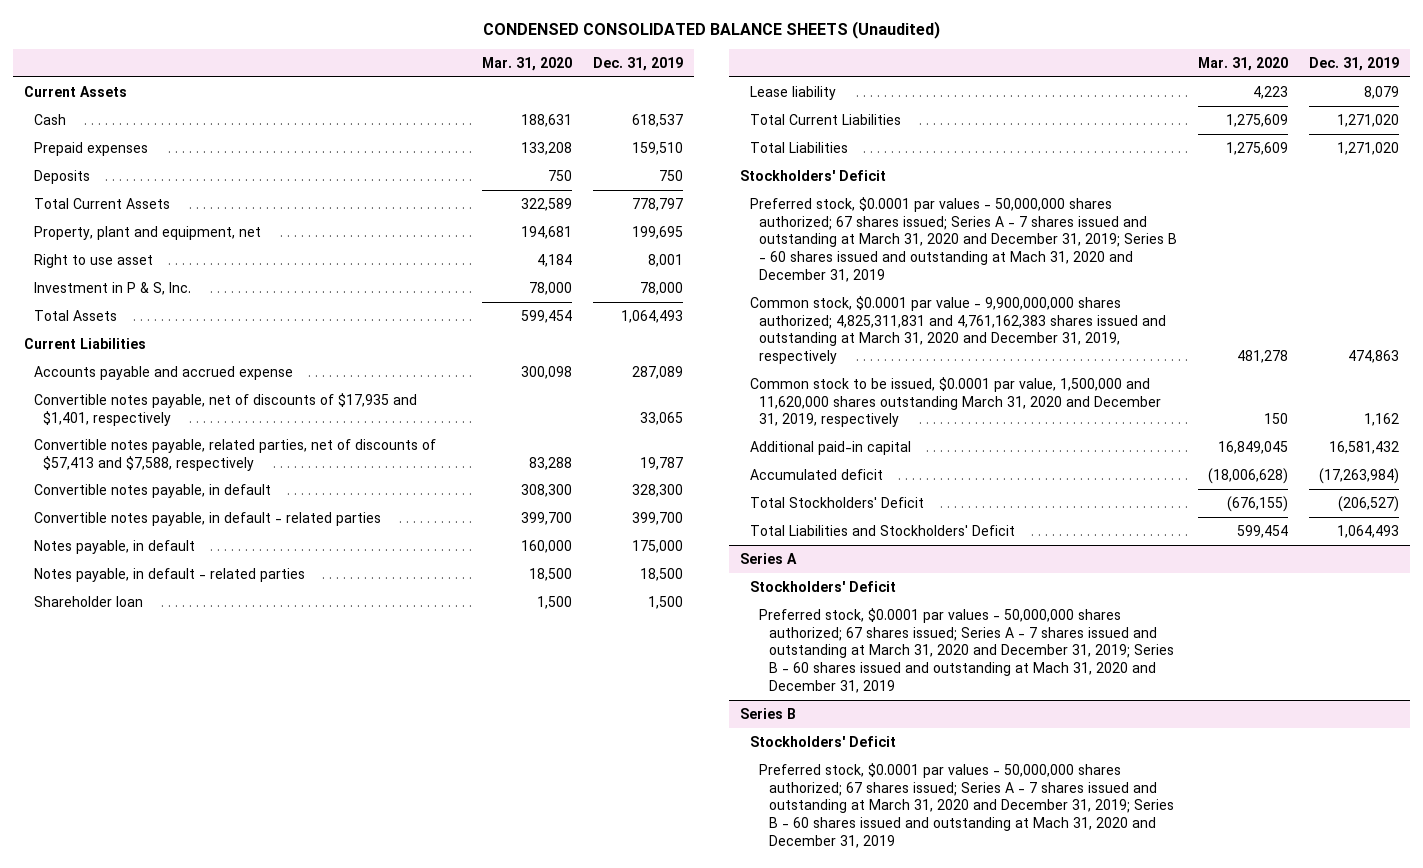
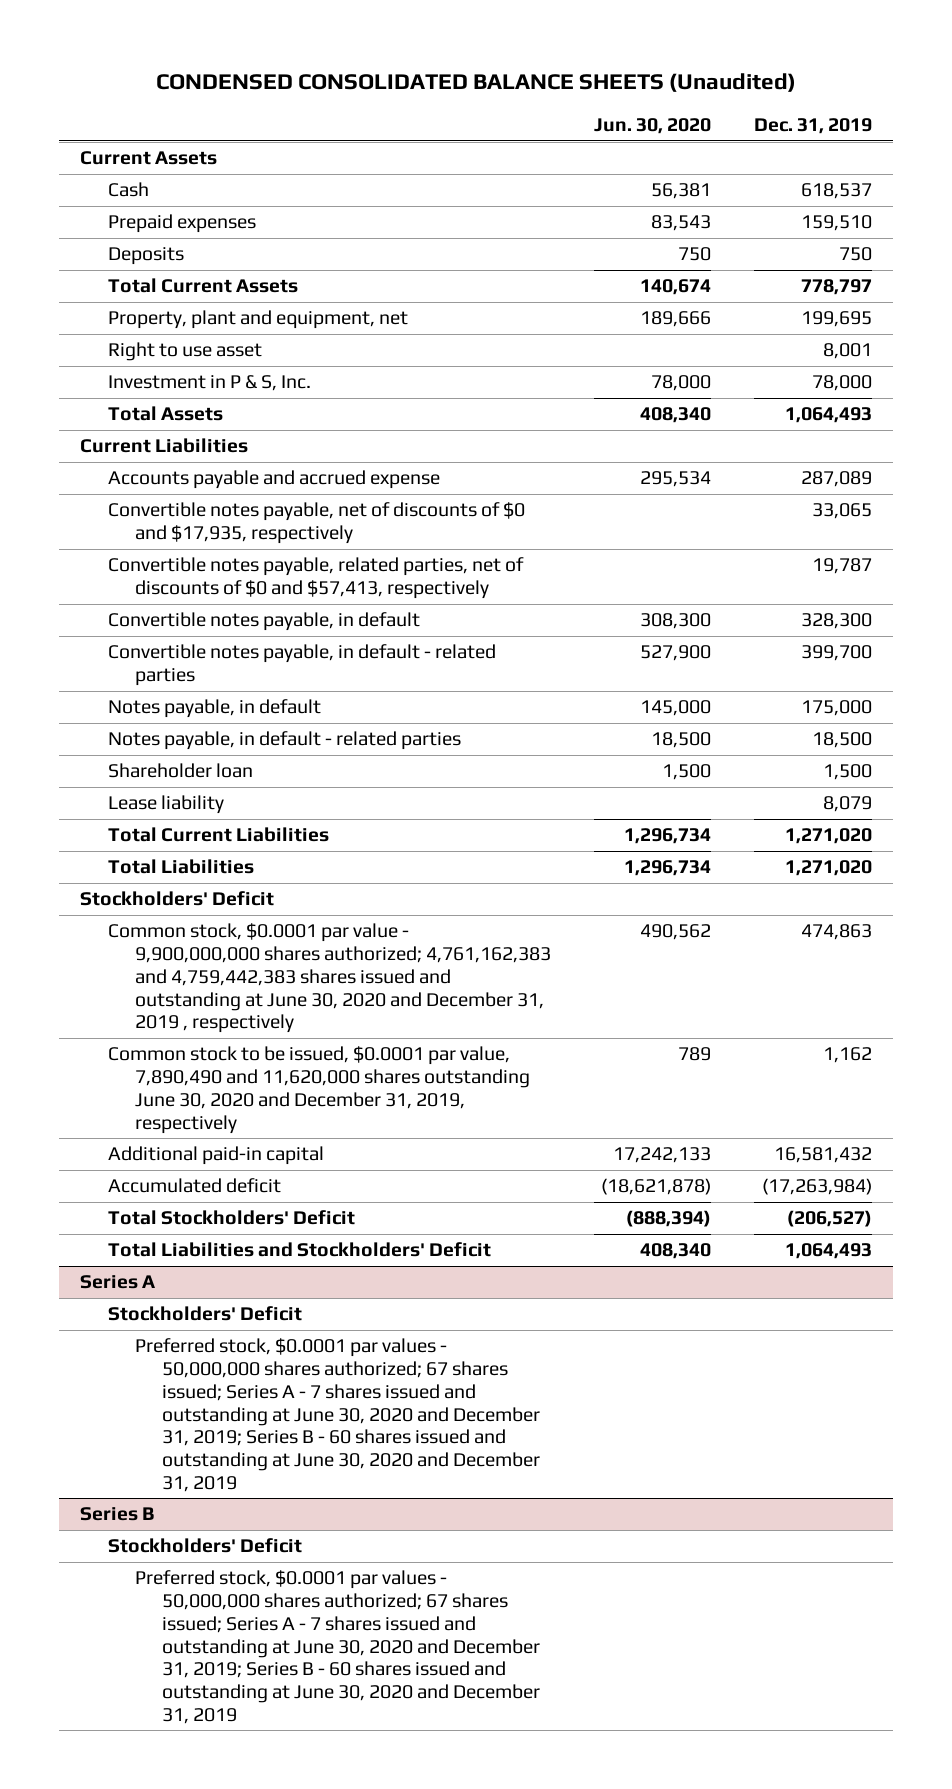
[482,56,573,71] Mar. 31, 2020 -> none
none -> [593,118,711,135] Jun. 30, 2020
[33,392,417,426] Convertible notes payable, net of discounts of $17,935 and $1,401, respectively -> [107,502,525,545] Convertible notes payable, net of discounts of $0 and $17,935, respectively
[33,438,436,471] Convertible notes payable, related parties, net of discounts of $57,413 and $7,588, respectively -> [107,557,524,600] Convertible notes payable, related parties, net of discounts of $0 and $57,413, respectively
[749,196,1178,282] Preferred stock, $0.0001 par values - 50,000,000 shares authorized; 67 shares issued; Series A - 7 shares issued and outstanding at March 31, 2020 and December 31, 2019; Series B - 60 shares issued and outstanding at Mach 31, 2020 and December 31, 2019 -> none
[749,295,1167,365] Common stock, $0.0001 par value - 9,900,000,000 shares authorized; 4,825,311,831 and 4,761,162,383 shares issued and outstanding at March 31, 2020 and December 31, 2019, respectively -> [107,923,552,1034] Common stock, $0.0001 par value - 9,900,000,000 shares authorized; 4,761,162,383 and 4,759,442,383 shares issued and outstanding at June 30, 2020 and December 31, 2019 , respectively
[749,376,1162,428] Common stock to be issued, $0.0001 par value, 1,500,000 and 11,620,000 shares outstanding March 31, 2020 and December 31, 2019, respectively -> [107,1046,531,1134] Common stock to be issued, $0.0001 par value, 7,890,490 and 11,620,000 shares outstanding June 30, 2020 and December 31, 2019, respectively
[759,607,1175,693] Preferred stock, $0.0001 par values - 50,000,000 shares authorized; 67 shares issued; Series A - 7 shares issued and outstanding at March 31, 2020 and December 31, 2019; Series B - 60 shares issued and outstanding at Mach 31, 2020 and December 31, 2019 -> [135,1338,541,1492] Preferred stock, $0.0001 par values - 50,000,000 shares authorized; 67 shares issued; Series A - 7 shares issued and outstanding at June 30, 2020 and December 31, 2019; Series B - 60 shares issued and outstanding at June 30, 2020 and December 31, 2019
[759,762,1175,848] Preferred stock, $0.0001 par values - 50,000,000 shares authorized; 67 shares issued; Series A - 7 shares issued and outstanding at March 31, 2020 and December 31, 2019; Series B - 60 shares issued and outstanding at Mach 31, 2020 and December 31, 2019 -> [135,1570,541,1724] Preferred stock, $0.0001 par values - 50,000,000 shares authorized; 67 shares issued; Series A - 7 shares issued and outstanding at June 30, 2020 and December 31, 2019; Series B - 60 shares issued and outstanding at June 30, 2020 and December 31, 2019

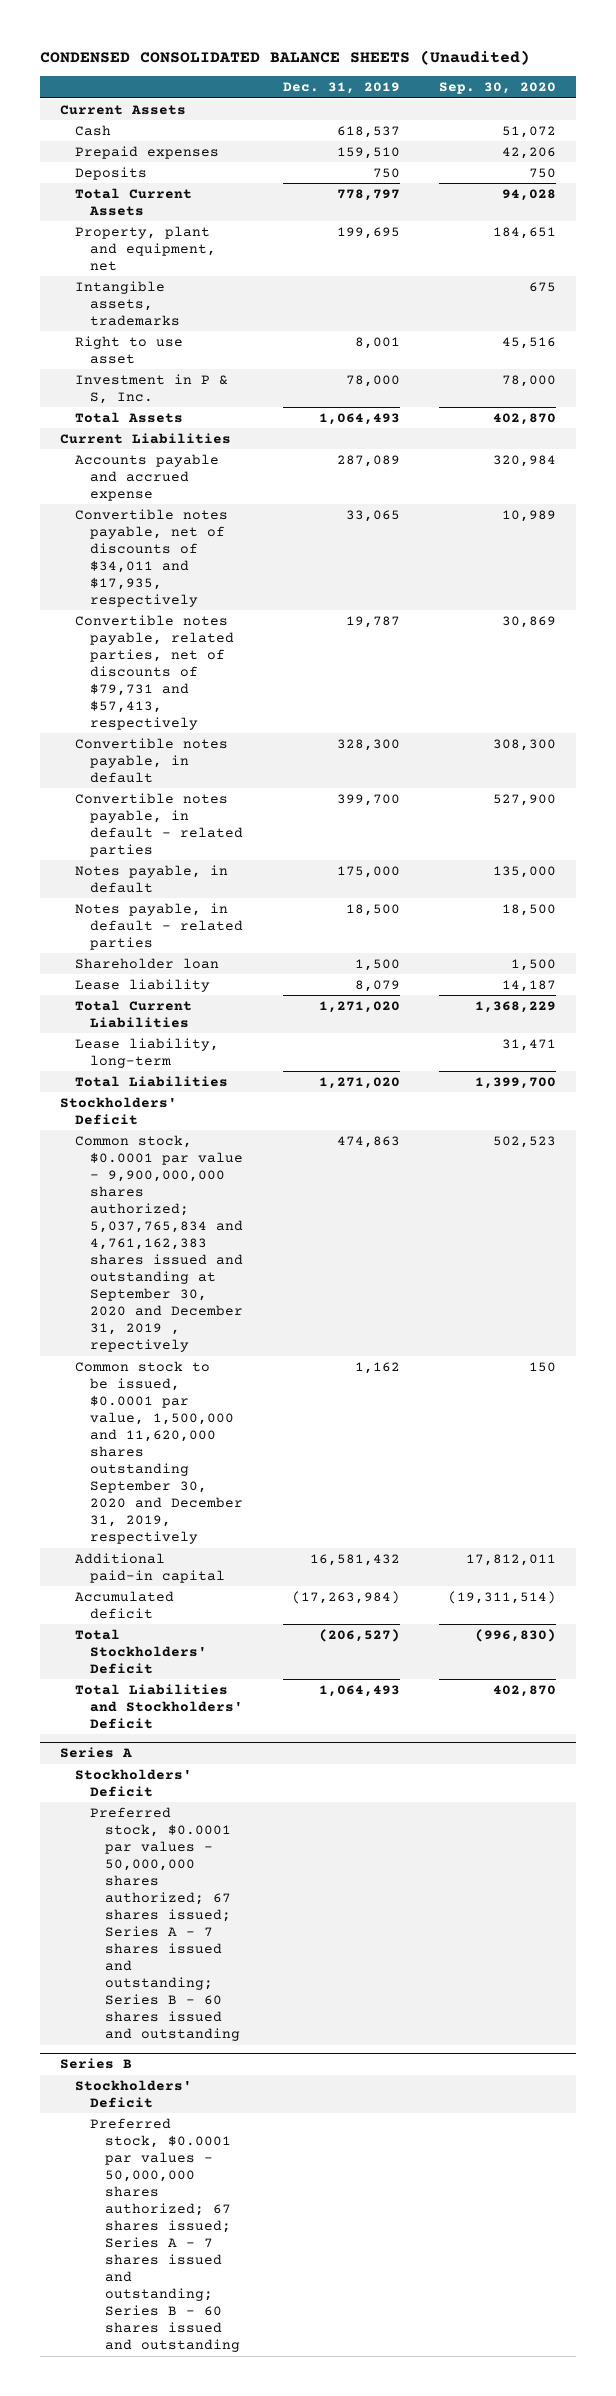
[593,118,711,135] Jun. 30, 2020 -> none
none -> [439,82,557,95] Sep. 30, 2020
none -> [74,280,180,326] Intangible assets, trademarks
[107,502,525,545] Convertible notes payable, net of discounts of $0 and $17,935, respectively -> [74,508,228,607] Convertible notes payable, net of discounts of $34,011 and $17,935, respectively
[107,557,524,600] Convertible notes payable, related parties, net of discounts of $0 and $57,413, respectively -> [74,614,234,730] Convertible notes payable, related parties, net of discounts of $79,731 and $57,413, respectively
none -> [74,1037,219,1068] Lease liability, long-term
[107,923,552,1034] Common stock, $0.0001 par value - 9,900,000,000 shares authorized; 4,761,162,383 and 4,759,442,383 shares issued and outstanding at June 30, 2020 and December 31, 2019 , respectively -> [74,1134,243,1353] Common stock, $0.0001 par value - 9,900,000,000 shares authorized; 5,037,765,834 and 4,761,162,383 shares issued and outstanding at September 30, 2020 and December 31, 2019 , repectively
[107,1046,531,1134] Common stock to be issued, $0.0001 par value, 7,890,490 and 11,620,000 shares outstanding June 30, 2020 and December 31, 2019, respectively -> [74,1360,243,1545] Common stock to be issued, $0.0001 par value, 1,500,000 and 11,620,000 shares outstanding September 30, 2020 and December 31, 2019, respectively
[135,1338,541,1492] Preferred stock, $0.0001 par values - 50,000,000 shares authorized; 67 shares issued; Series A - 7 shares issued and outstanding at June 30, 2020 and December 31, 2019; Series B - 60 shares issued and outstanding at June 30, 2020 and December 31, 2019 -> [89,1806,240,2042] Preferred stock, $0.0001 par values - 50,000,000 shares authorized; 67 shares issued; Series A - 7 shares issued and outstanding; Series B - 60 shares issued and outstanding
[135,1570,541,1724] Preferred stock, $0.0001 par values - 50,000,000 shares authorized; 67 shares issued; Series A - 7 shares issued and outstanding at June 30, 2020 and December 31, 2019; Series B - 60 shares issued and outstanding at June 30, 2020 and December 31, 2019 -> [89,2117,240,2353] Preferred stock, $0.0001 par values - 50,000,000 shares authorized; 67 shares issued; Series A - 7 shares issued and outstanding; Series B - 60 shares issued and outstanding

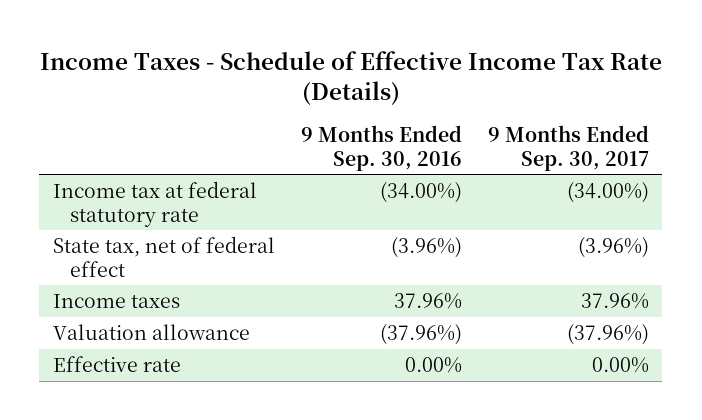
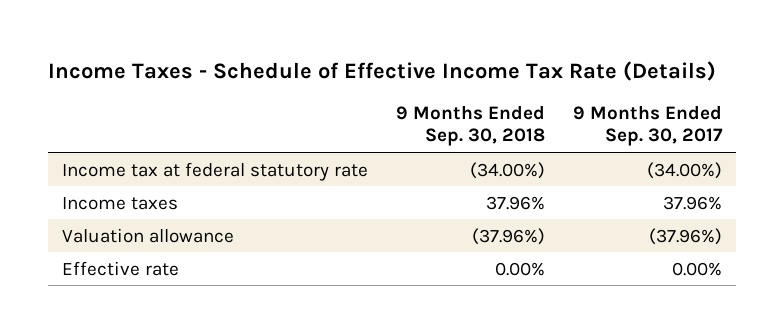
[300,124,462,171] 9 Months Ended Sep. 30, 2016 -> none
none -> [395,105,545,147] 9 Months Ended Sep. 30, 2018
[52,235,275,277] State tax, net of federal effect -> none

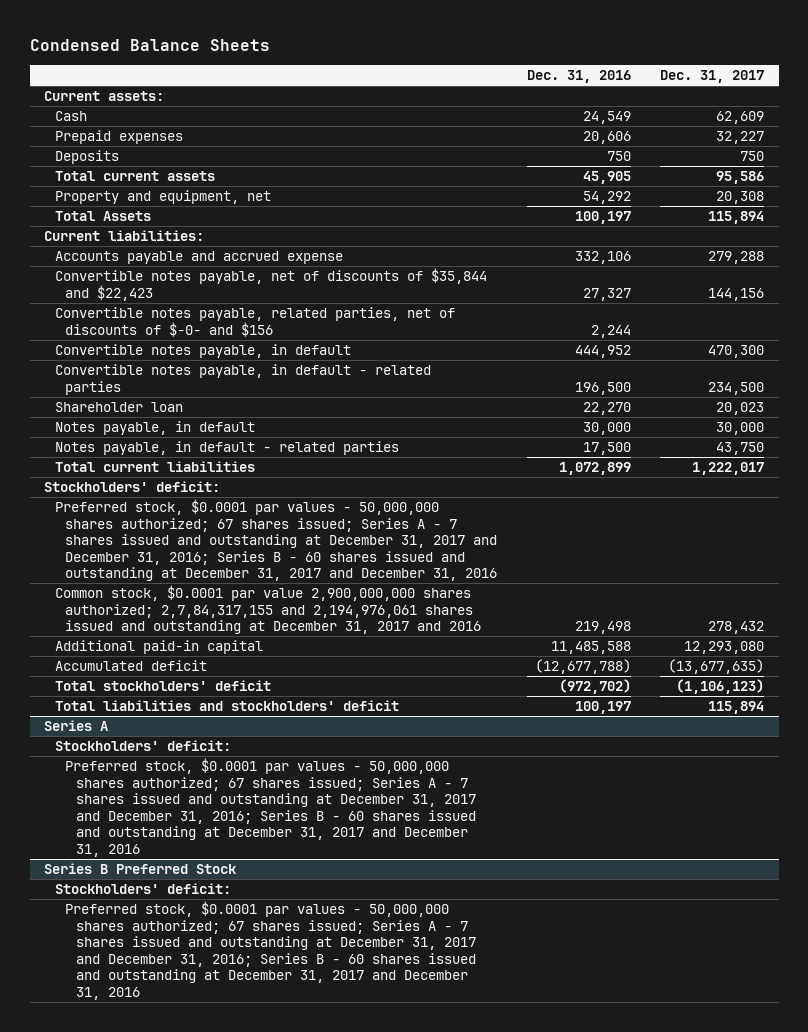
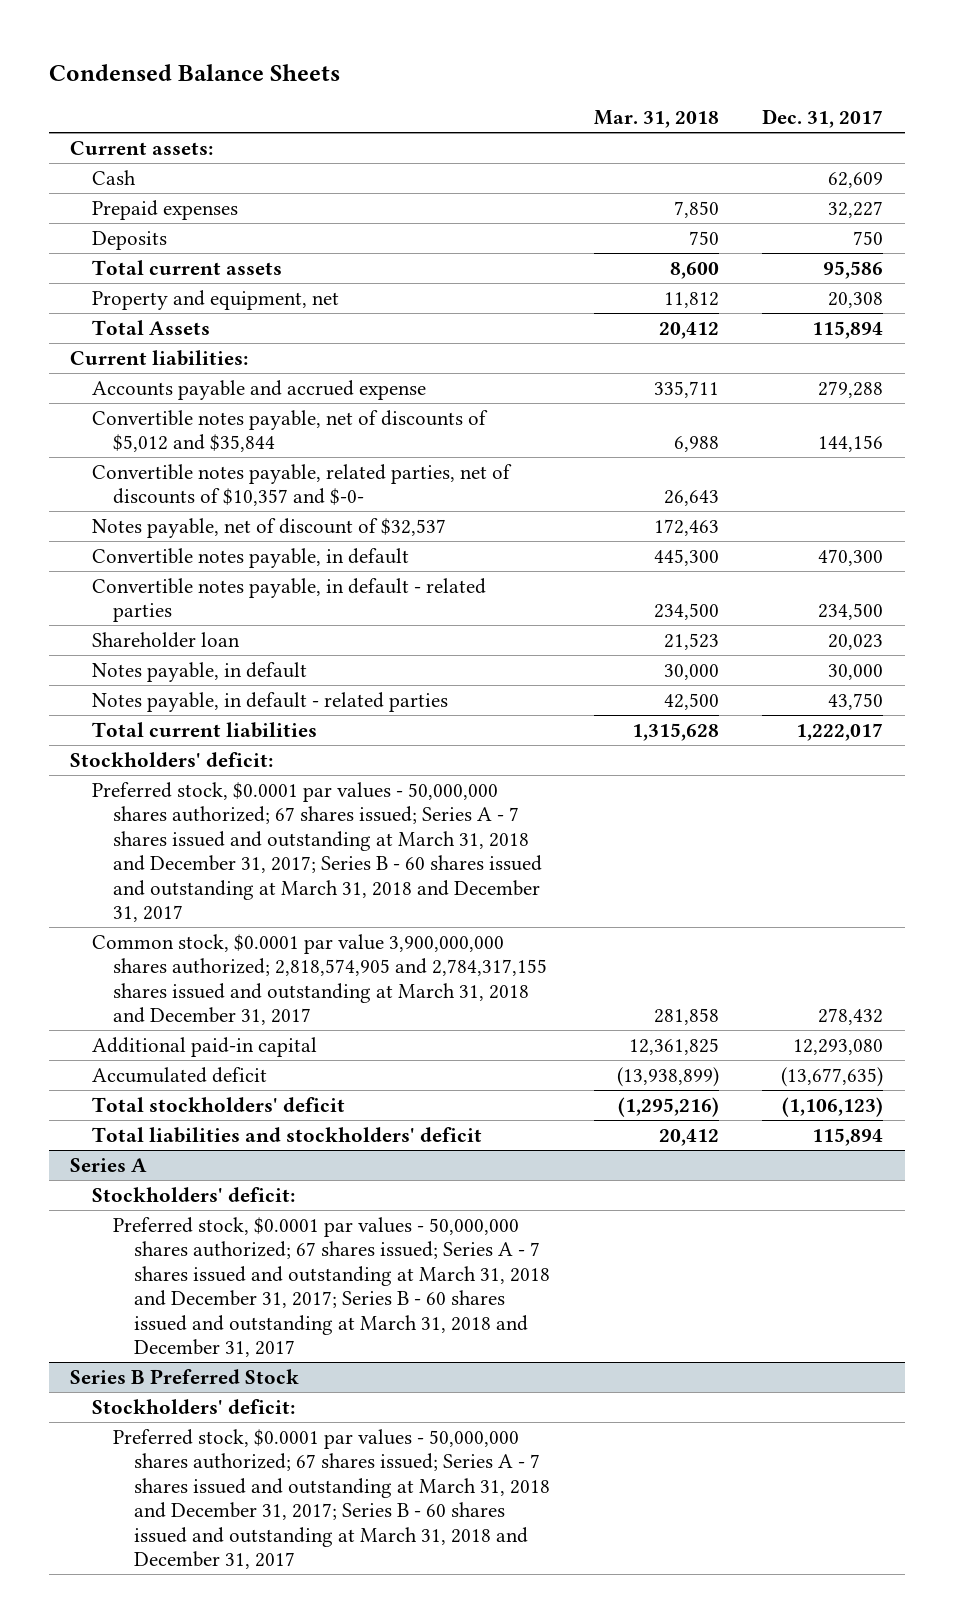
[526,69,631,83] Dec. 31, 2016 -> none
none -> [593,110,719,129] Mar. 31, 2018
[54,268,487,301] Convertible notes payable, net of discounts of $35,844 and $22,423 -> [91,409,488,453] Convertible notes payable, net of discounts of $5,012 and $35,844
[54,307,455,337] Convertible notes payable, related parties, net of discounts of $-0- and $156 -> [91,463,512,507] Convertible notes payable, related parties, net of discounts of $10,357 and $-0-
none -> [91,517,446,538] Notes payable, net of discount of $32,537
[54,499,498,582] Preferred stock, $0.0001 par values - 50,000,000 shares authorized; 67 shares issued; Series A - 7 shares issued and outstanding at December 31, 2017 and December 31, 2016; Series B - 60 shares issued and outstanding at December 31, 2017 and December 31, 2016 -> [91,781,542,923] Preferred stock, $0.0001 par values - 50,000,000 shares authorized; 67 shares issued; Series A - 7 shares issued and outstanding at March 31, 2018 and December 31, 2017; Series B - 60 shares issued and outstanding at March 31, 2018 and December 31, 2017
[54,585,482,635] Common stock, $0.0001 par value 2,900,000,000 shares authorized; 2,7,84,317,155 and 2,194,976,061 shares issued and outstanding at December 31, 2017 and 2016 -> [91,933,547,1026] Common stock, $0.0001 par value 3,900,000,000 shares authorized; 2,818,574,905 and 2,784,317,155 shares issued and outstanding at March 31, 2018 and December 31, 2017
[65,758,476,857] Preferred stock, $0.0001 par values - 50,000,000 shares authorized; 67 shares issued; Series A - 7 shares issued and outstanding at December 31, 2017 and December 31, 2016; Series B - 60 shares issued and outstanding at December 31, 2017 and December 31, 2016 -> [112,1216,551,1358] Preferred stock, $0.0001 par values - 50,000,000 shares authorized; 67 shares issued; Series A - 7 shares issued and outstanding at March 31, 2018 and December 31, 2017; Series B - 60 shares issued and outstanding at March 31, 2018 and December 31, 2017
[65,901,476,1000] Preferred stock, $0.0001 par values - 50,000,000 shares authorized; 67 shares issued; Series A - 7 shares issued and outstanding at December 31, 2017 and December 31, 2016; Series B - 60 shares issued and outstanding at December 31, 2017 and December 31, 2016 -> [112,1428,551,1570] Preferred stock, $0.0001 par values - 50,000,000 shares authorized; 67 shares issued; Series A - 7 shares issued and outstanding at March 31, 2018 and December 31, 2017; Series B - 60 shares issued and outstanding at March 31, 2018 and December 31, 2017

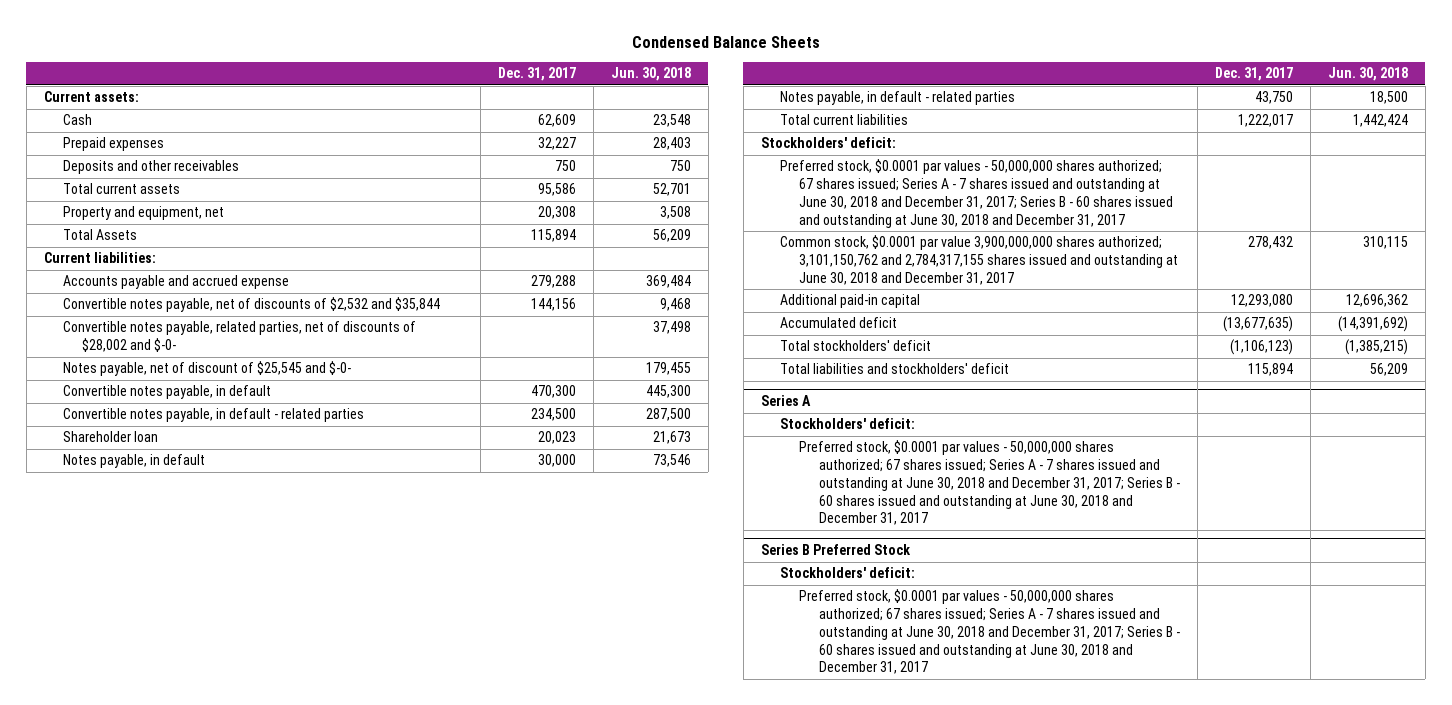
[593,110,719,129] Mar. 31, 2018 -> none
none -> [610,67,691,82] Jun. 30, 2018
[91,230,167,250] Deposits -> [63,160,240,175] Deposits and other receivables
[91,409,488,453] Convertible notes payable, net of discounts of $5,012 and $35,844 -> [63,297,441,313] Convertible notes payable, net of discounts of $2,532 and $35,844
[91,463,512,507] Convertible notes payable, related parties, net of discounts of $10,357 and $-0- -> [63,321,417,353] Convertible notes payable, related parties, net of discounts of $28,002 and $-0-
[91,517,446,538] Notes payable, net of discount of $32,537 -> [63,361,352,377] Notes payable, net of discount of $25,545 and $-0-
[91,781,542,923] Preferred stock, $0.0001 par values - 50,000,000 shares authorized; 67 shares issued; Series A - 7 shares issued and outstanding at March 31, 2018 and December 31, 2017; Series B - 60 shares issued and outstanding at March 31, 2018 and December 31, 2017 -> [780,159,1174,228] Preferred stock, $0.0001 par values - 50,000,000 shares authorized; 67 shares issued; Series A - 7 shares issued and outstanding at June 30, 2018 and December 31, 2017; Series B - 60 shares issued and outstanding at June 30, 2018 and December 31, 2017
[91,933,547,1026] Common stock, $0.0001 par value 3,900,000,000 shares authorized; 2,818,574,905 and 2,784,317,155 shares issued and outstanding at March 31, 2018 and December 31, 2017 -> [780,235,1179,285] Common stock, $0.0001 par value 3,900,000,000 shares authorized; 3,101,150,762 and 2,784,317,155 shares issued and outstanding at June 30, 2018 and December 31, 2017
[112,1216,551,1358] Preferred stock, $0.0001 par values - 50,000,000 shares authorized; 67 shares issued; Series A - 7 shares issued and outstanding at March 31, 2018 and December 31, 2017; Series B - 60 shares issued and outstanding at March 31, 2018 and December 31, 2017 -> [799,440,1180,526] Preferred stock, $0.0001 par values - 50,000,000 shares authorized; 67 shares issued; Series A - 7 shares issued and outstanding at June 30, 2018 and December 31, 2017; Series B - 60 shares issued and outstanding at June 30, 2018 and December 31, 2017
[112,1428,551,1570] Preferred stock, $0.0001 par values - 50,000,000 shares authorized; 67 shares issued; Series A - 7 shares issued and outstanding at March 31, 2018 and December 31, 2017; Series B - 60 shares issued and outstanding at March 31, 2018 and December 31, 2017 -> [799,589,1180,675] Preferred stock, $0.0001 par values - 50,000,000 shares authorized; 67 shares issued; Series A - 7 shares issued and outstanding at June 30, 2018 and December 31, 2017; Series B - 60 shares issued and outstanding at June 30, 2018 and December 31, 2017

